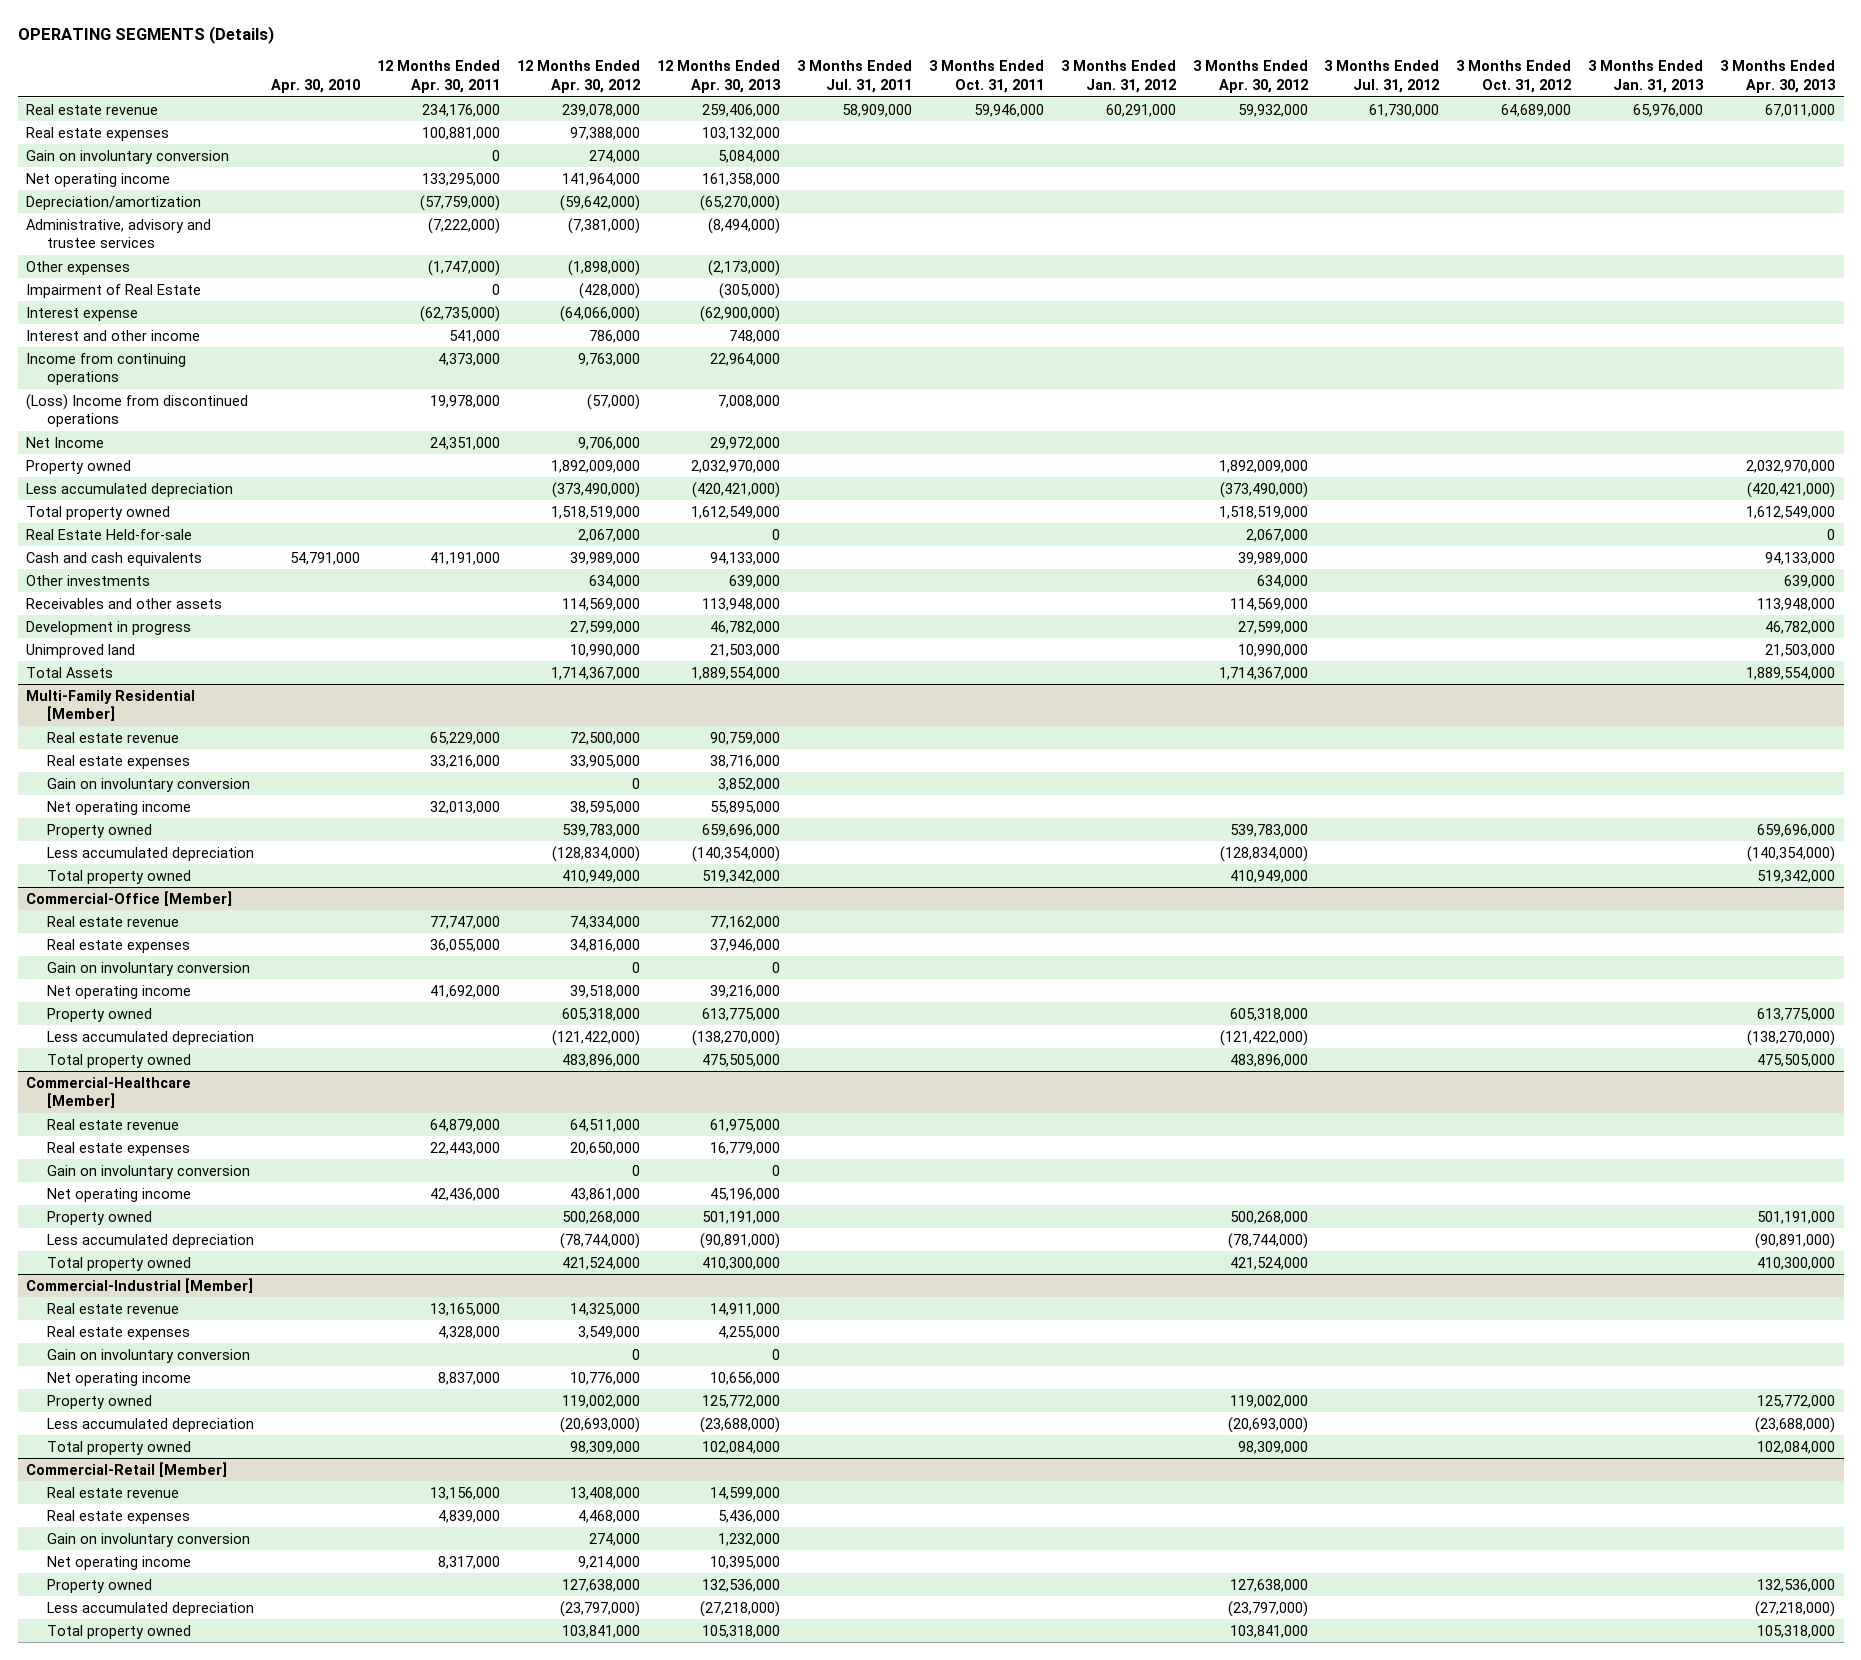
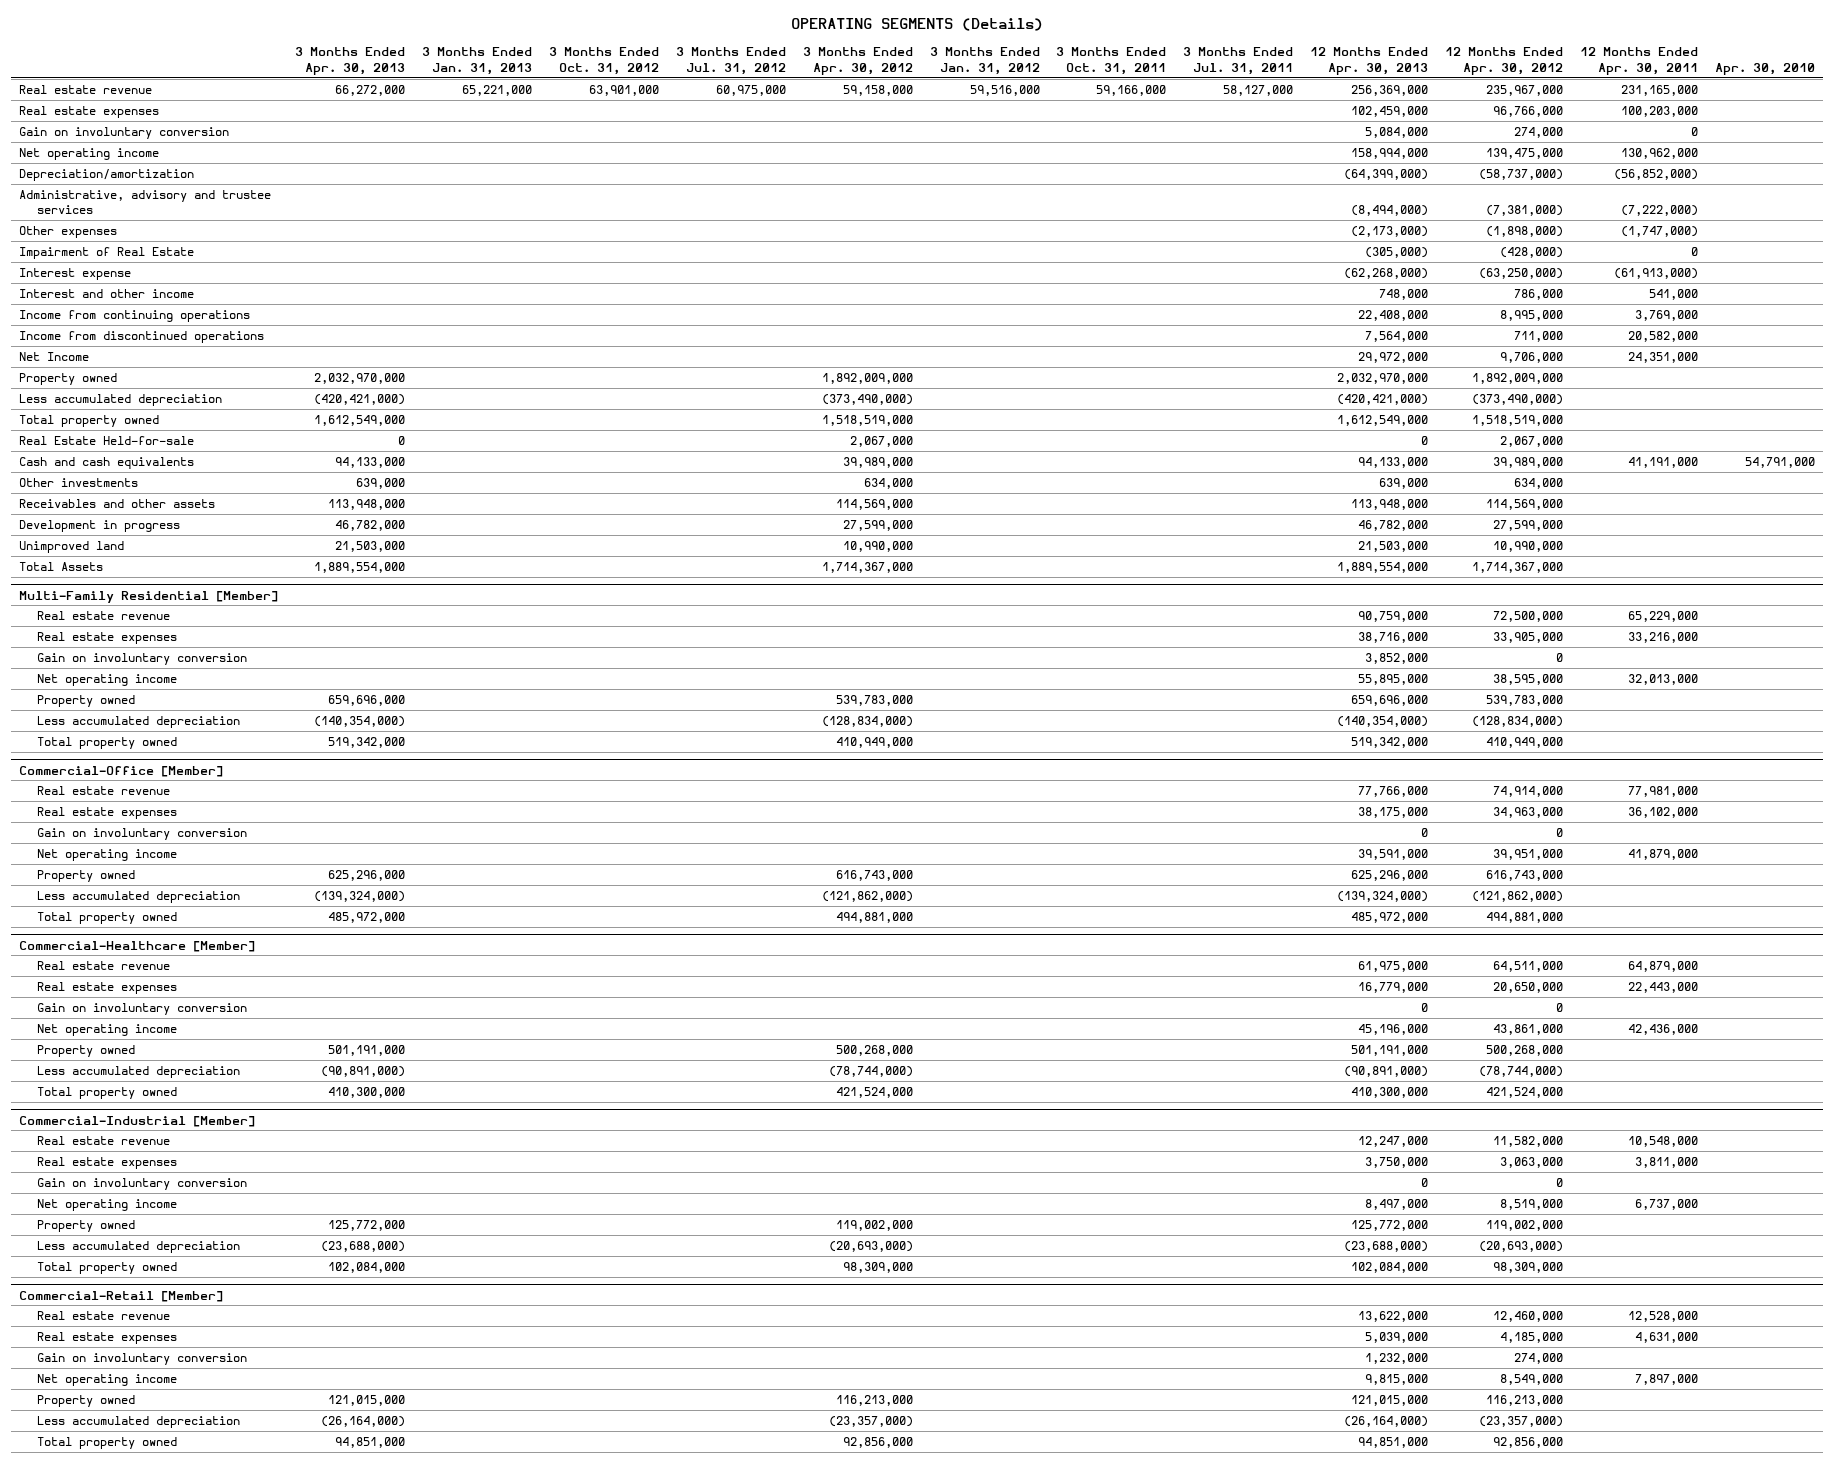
[422,103,501,117] 234,176,000 -> [1621,85,1699,97] 231,165,000
[562,103,641,117] 239,078,000 -> [1486,85,1564,97] 235,967,000
[701,103,780,117] 259,406,000 -> [1351,85,1429,97] 256,369,000
[841,103,912,117] 58,909,000 -> [1223,85,1294,97] 58,127,000
[973,103,1044,117] 59,946,000 -> [1096,85,1167,97] 59,166,000
[1105,103,1176,117] 60,291,000 -> [969,85,1040,97] 59,516,000
[1237,103,1308,117] 59,932,000 -> [842,85,913,97] 59,158,000
[1369,103,1440,117] 61,730,000 -> [715,85,786,97] 60,975,000
[1501,103,1572,117] 64,689,000 -> [588,85,659,97] 63,901,000
[1633,103,1704,117] 65,976,000 -> [461,85,532,97] 65,221,000
[1765,103,1836,117] 67,011,000 -> [335,85,406,97] 66,272,000
[422,126,501,140] 100,881,000 -> [1621,106,1699,118] 100,203,000
[570,126,641,140] 97,388,000 -> [1493,106,1564,118] 96,766,000
[701,126,780,140] 103,132,000 -> [1351,106,1429,118] 102,459,000
[422,172,501,186] 133,295,000 -> [1621,148,1699,160] 130,962,000
[562,172,641,186] 141,964,000 -> [1486,148,1564,160] 139,475,000
[701,172,780,186] 161,358,000 -> [1351,148,1429,160] 158,994,000
[420,194,501,211] (57,759,000) -> [1614,169,1699,181] (56,852,000)
[560,194,641,211] (59,642,000) -> [1479,169,1564,181] (58,737,000)
[699,194,780,211] (65,270,000) -> [1344,169,1429,181] (64,399,000)
[420,305,501,322] (62,735,000) -> [1614,268,1699,280] (61,913,000)
[560,305,641,322] (64,066,000) -> [1479,268,1564,280] (63,250,000)
[699,305,780,322] (62,900,000) -> [1344,268,1429,280] (62,268,000)
[438,352,501,366] 4,373,000 -> [1635,310,1699,322] 3,769,000
[578,352,641,366] 9,763,000 -> [1500,310,1564,322] 8,995,000
[709,352,780,366] 22,964,000 -> [1358,310,1429,322] 22,408,000
[26,393,249,428] (Loss) Income from discontinued operations -> [19,331,265,344] Income from discontinued operations
[430,394,501,408] 19,978,000 -> [1628,331,1699,343] 20,582,000
[587,393,641,410] (57,000) -> [1514,331,1564,343] 711,000
[717,394,780,408] 7,008,000 -> [1365,331,1429,343] 7,564,000
[430,915,501,929] 77,747,000 -> [1628,786,1699,798] 77,981,000
[570,915,641,929] 74,334,000 -> [1493,786,1564,798] 74,914,000
[709,915,780,929] 77,162,000 -> [1358,786,1429,798] 77,766,000
[430,938,501,952] 36,055,000 -> [1628,807,1699,819] 36,102,000
[570,938,641,952] 34,816,000 -> [1493,807,1564,819] 34,963,000
[709,938,780,952] 37,946,000 -> [1358,807,1429,819] 38,175,000
[430,984,501,998] 41,692,000 -> [1628,849,1699,861] 41,879,000
[570,984,641,998] 39,518,000 -> [1493,849,1564,861] 39,951,000
[709,984,780,998] 39,216,000 -> [1358,849,1429,861] 39,591,000
[562,1007,641,1021] 605,318,000 -> [1486,870,1564,882] 616,743,000
[701,1007,780,1021] 613,775,000 -> [1351,870,1429,882] 625,296,000
[1229,1007,1308,1021] 605,318,000 -> [835,870,913,882] 616,743,000
[1757,1007,1836,1021] 613,775,000 -> [328,870,406,882] 625,296,000
[552,1029,641,1046] (121,422,000) -> [1472,891,1564,903] (121,862,000)
[691,1029,780,1046] (138,270,000) -> [1337,891,1429,903] (139,324,000)
[1219,1029,1308,1046] (121,422,000) -> [821,891,913,903] (121,862,000)
[1747,1029,1836,1046] (138,270,000) -> [314,891,406,903] (139,324,000)
[562,1053,641,1067] 483,896,000 -> [1486,912,1564,924] 494,881,000
[701,1053,780,1067] 475,505,000 -> [1351,912,1429,924] 485,972,000
[1229,1053,1308,1067] 483,896,000 -> [835,912,913,924] 494,881,000
[1757,1053,1836,1067] 475,505,000 -> [328,912,406,924] 485,972,000
[430,1302,501,1316] 13,165,000 -> [1628,1136,1699,1148] 10,548,000
[570,1302,641,1316] 14,325,000 -> [1493,1136,1564,1148] 11,582,000
[709,1302,780,1316] 14,911,000 -> [1358,1136,1429,1148] 12,247,000
[438,1325,501,1339] 4,328,000 -> [1635,1157,1699,1169] 3,811,000
[578,1325,641,1339] 3,549,000 -> [1500,1157,1564,1169] 3,063,000
[717,1325,780,1339] 4,255,000 -> [1365,1157,1429,1169] 3,750,000
[438,1371,501,1385] 8,837,000 -> [1635,1199,1699,1211] 6,737,000
[570,1371,641,1385] 10,776,000 -> [1500,1199,1564,1211] 8,519,000
[709,1371,780,1385] 10,656,000 -> [1365,1199,1429,1211] 8,497,000
[430,1486,501,1500] 13,156,000 -> [1628,1311,1699,1323] 12,528,000
[570,1486,641,1500] 13,408,000 -> [1493,1311,1564,1323] 12,460,000
[709,1486,780,1500] 14,599,000 -> [1358,1311,1429,1323] 13,622,000
[438,1509,501,1523] 4,839,000 -> [1635,1332,1699,1344] 4,631,000
[578,1509,641,1523] 4,468,000 -> [1500,1332,1564,1344] 4,185,000
[717,1509,780,1523] 5,436,000 -> [1365,1332,1429,1344] 5,039,000
[438,1555,501,1569] 8,317,000 -> [1635,1374,1699,1386] 7,897,000
[578,1555,641,1569] 9,214,000 -> [1500,1374,1564,1386] 8,549,000
[709,1555,780,1569] 10,395,000 -> [1365,1374,1429,1386] 9,815,000
[562,1578,641,1592] 127,638,000 -> [1486,1395,1564,1407] 116,213,000
[701,1578,780,1592] 132,536,000 -> [1351,1395,1429,1407] 121,015,000
[1229,1578,1308,1592] 127,638,000 -> [835,1395,913,1407] 116,213,000
[1757,1578,1836,1592] 132,536,000 -> [328,1395,406,1407] 121,015,000
[560,1600,641,1617] (23,797,000) -> [1479,1416,1564,1428] (23,357,000)
[699,1600,780,1617] (27,218,000) -> [1344,1416,1429,1428] (26,164,000)
[1227,1600,1308,1617] (23,797,000) -> [828,1416,913,1428] (23,357,000)
[1755,1600,1836,1617] (27,218,000) -> [321,1416,406,1428] (26,164,000)
[562,1624,641,1638] 103,841,000 -> [1493,1437,1564,1449] 92,856,000
[701,1624,780,1638] 105,318,000 -> [1358,1437,1429,1449] 94,851,000
[1229,1624,1308,1638] 103,841,000 -> [842,1437,913,1449] 92,856,000
[1757,1624,1836,1638] 105,318,000 -> [335,1437,406,1449] 94,851,000

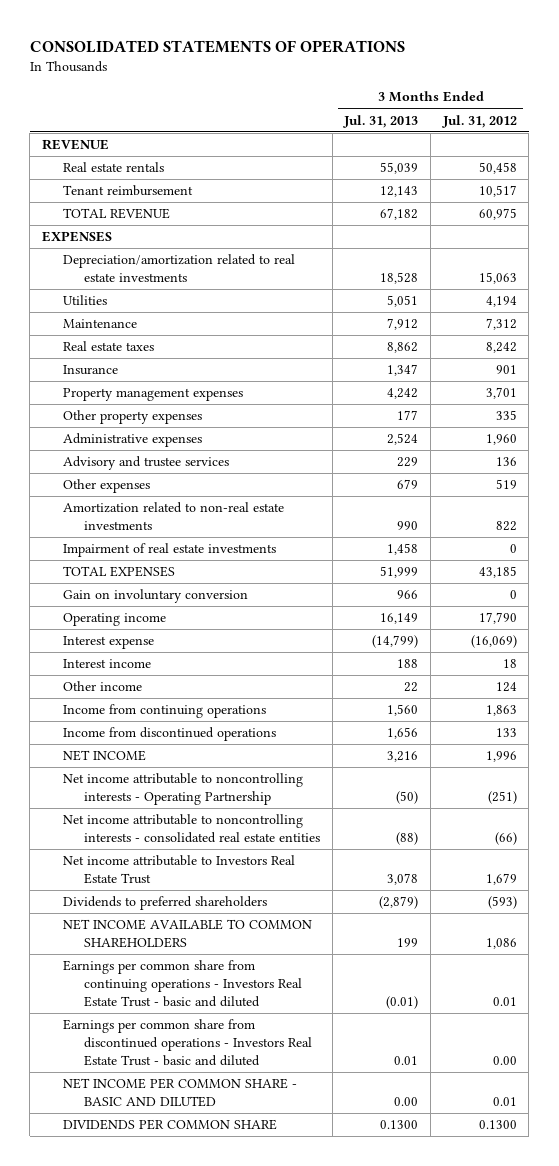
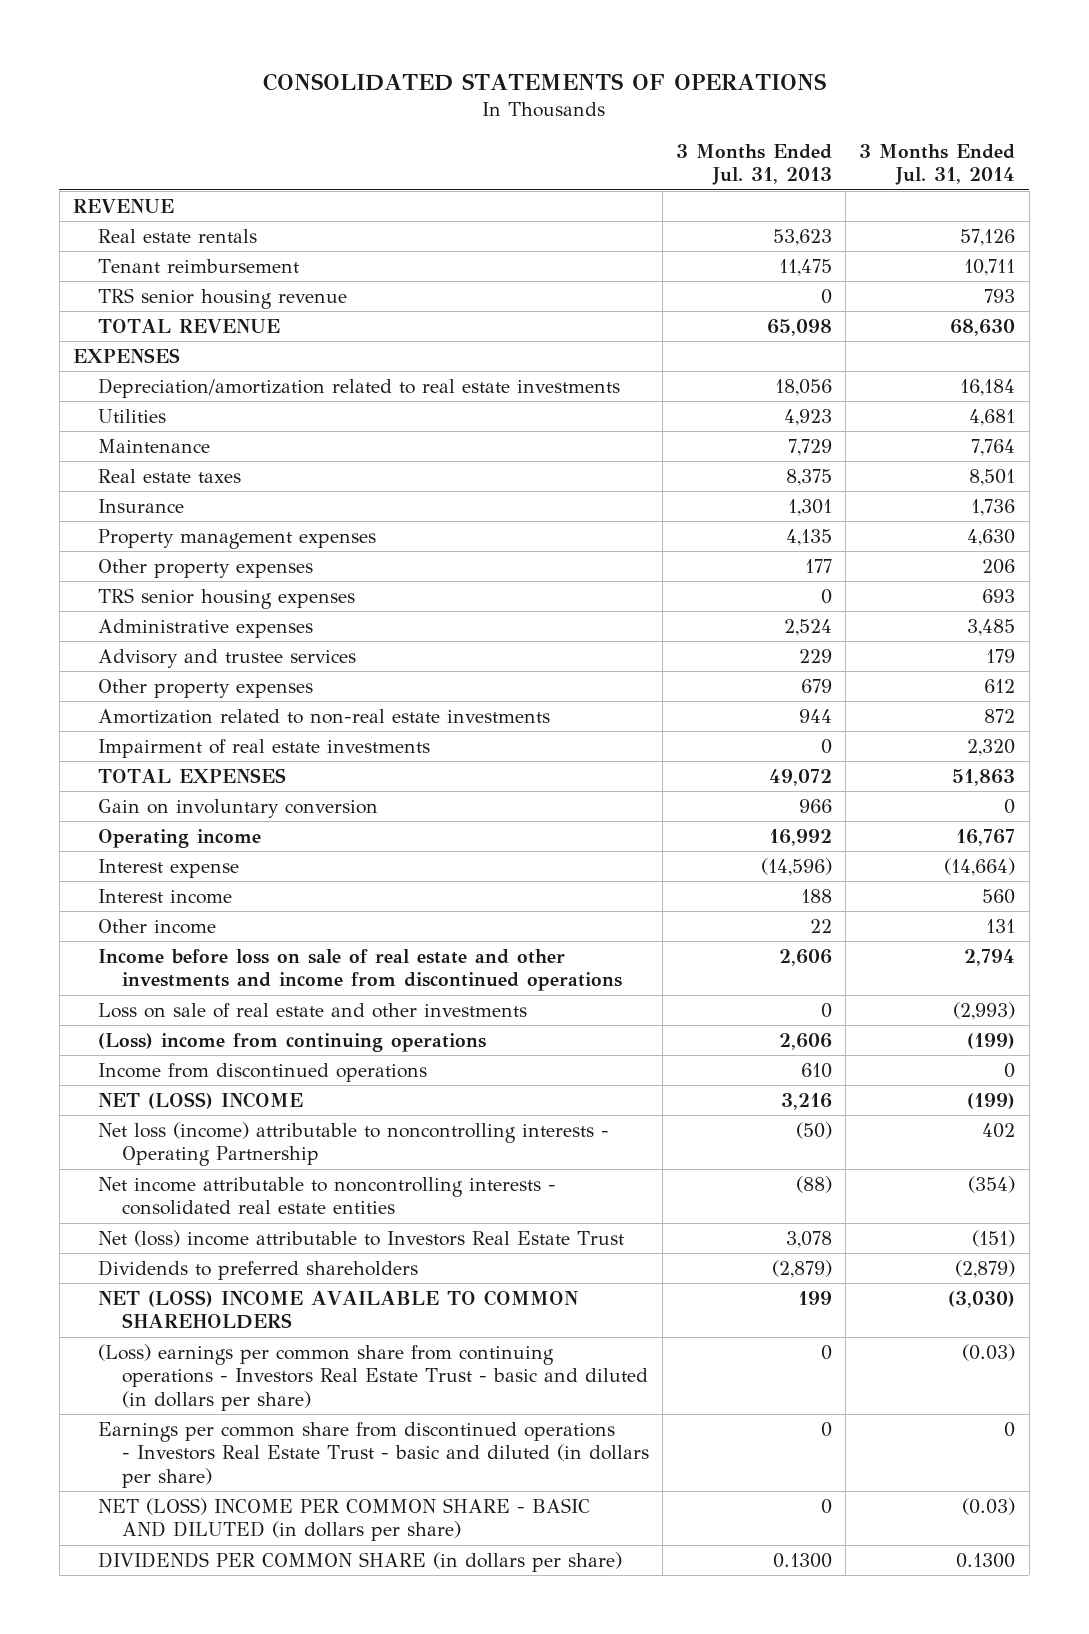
[441,114,517,128] Jul. 31, 2012 -> none
none -> [859,144,1016,186] 3 Months Ended Jul. 31, 2014
[380,162,419,175] 55,039 -> [773,228,833,246] 53,623
[380,186,419,198] 12,143 -> [779,258,833,276] 11,475
none -> [97,287,347,309] TRS senior housing revenue
[380,208,419,221] 67,182 -> [767,318,833,336] 65,098
[380,271,419,284] 18,528 -> [775,378,833,396] 18,056
[387,295,419,308] 5,051 -> [784,408,833,426] 4,923
[387,318,419,331] 7,912 -> [788,438,833,456] 7,729
[387,342,419,354] 8,862 -> [786,468,833,486] 8,375
[387,364,419,377] 1,347 -> [788,498,833,516] 1,301
[387,388,419,400] 4,242 -> [786,528,833,546] 4,135
none -> [97,587,355,609] TRS senior housing expenses
[63,479,151,494] Other expenses -> [97,678,313,698] Other property expenses
[397,520,419,530] 990 -> [799,708,833,723] 944
[387,543,419,556] 1,458 -> [821,738,833,754] 0
[380,566,419,579] 51,999 -> [769,768,833,786] 49,072
[380,613,419,625] 16,149 -> [769,828,833,846] 16,992
[372,635,419,649] (14,799) -> [761,857,833,876] (14,596)
none -> [97,948,623,992] Income before loss on sale of real estate and other investments and income from discontinued operations
none -> [97,1002,527,1018] Loss on sale of real estate and other investments
[63,704,267,719] Income from continuing operations -> [97,1032,486,1052] (Loss) income from continuing operations
[387,704,419,717] 1,560 -> [779,1032,833,1050] 2,606
[387,727,419,740] 1,656 -> [801,1062,833,1078] 610
[63,750,147,762] NET INCOME -> [97,1091,303,1109] NET (LOSS) INCOME
[63,773,304,805] Net income attributable to noncontrolling interests - Operating Partnership -> [97,1121,609,1167] Net loss (income) attributable to noncontrolling interests - Operating Partnership
[63,855,296,884] Net income attributable to Investors Real Estate Trust -> [97,1229,624,1247] Net (loss) income attributable to Investors Real Estate Trust
[63,919,313,948] NET INCOME AVAILABLE TO COMMON SHAREHOLDERS -> [97,1289,578,1330] NET (LOSS) INCOME AVAILABLE TO COMMON SHAREHOLDERS
[63,960,303,1007] Earnings per common share from continuing operations - Investors Real Estate Trust - basic and diluted -> [97,1343,649,1411] (Loss) earnings per common share from continuing operations - Investors Real Estate Trust - basic and diluted (in dollars per share)
[386,995,419,1009] (0.01) -> [821,1344,833,1360] 0
[63,1019,313,1066] Earnings per common share from discontinued operations - Investors Real Estate Trust - basic and diluted -> [97,1421,650,1488] Earnings per common share from discontinued operations - Investors Real Estate Trust - basic and diluted (in dollars per share)
[394,1055,419,1065] 0.01 -> [821,1421,833,1437] 0
[63,1078,298,1107] NET INCOME PER COMMON SHARE - BASIC AND DILUTED -> [97,1497,590,1542] NET (LOSS) INCOME PER COMMON SHARE - BASIC AND DILUTED (in dollars per share)
[394,1096,419,1106] 0.00 -> [821,1498,833,1514] 0
[63,1119,278,1131] DIVIDENDS PER COMMON SHARE -> [97,1551,622,1572] DIVIDENDS PER COMMON SHARE (in dollars per share)

